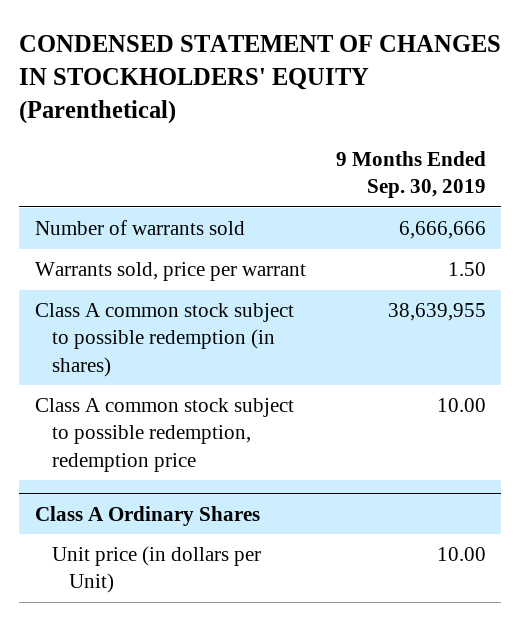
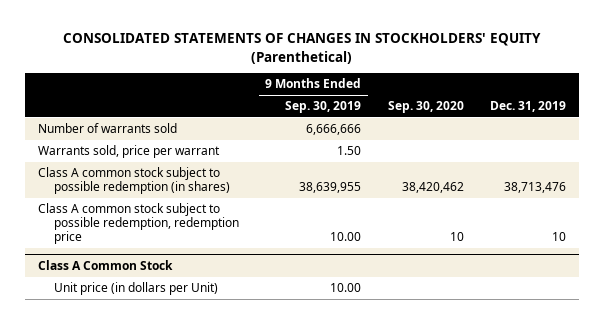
[19,35,502,124] CONDENSED STATEMENT OF CHANGES IN STOCKHOLDERS' EQUITY (Parenthetical) -> [63,33,542,64] CONSOLIDATED STATEMENTS OF CHANGES IN STOCKHOLDERS' EQUITY (Parenthetical)
none -> [387,101,464,114] Sep. 30, 2020
none -> [490,101,567,113] Dec. 31, 2019
[34,505,260,526] Class A Ordinary Shares -> [38,260,174,271] Class A Common Stock

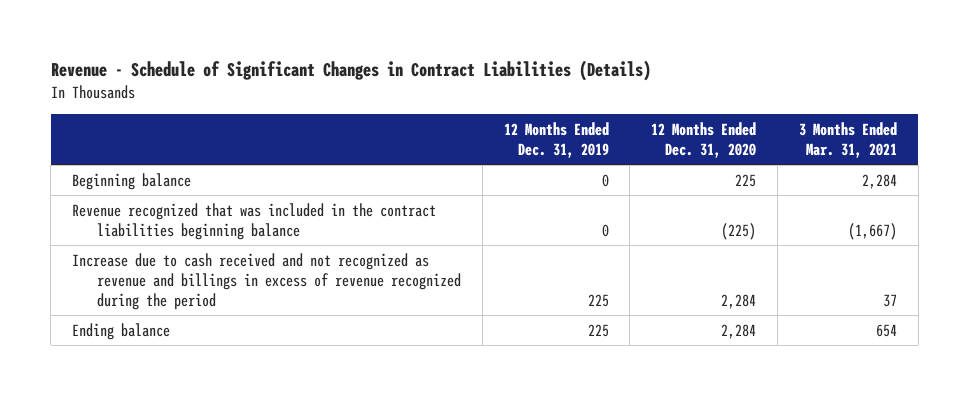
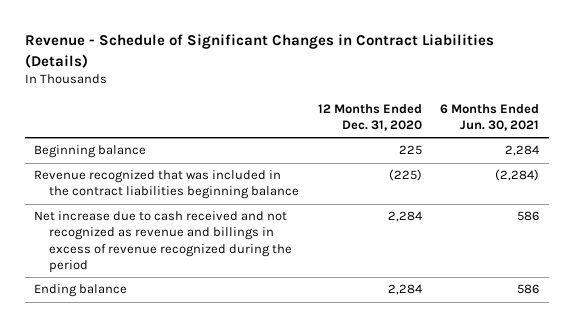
[503,121,609,158] 12 Months Ended Dec. 31, 2019 -> none
[798,121,897,158] 3 Months Ended Mar. 31, 2021 -> none
none -> [440,103,540,131] 6 Months Ended Jun. 30, 2021
[71,252,462,310] Increase due to cash received and not recognized as revenue and billings in excess of revenue recognized during the period -> [34,211,293,273] Net increase due to cash received and not recognized as revenue and billings in excess of revenue recognized during the period

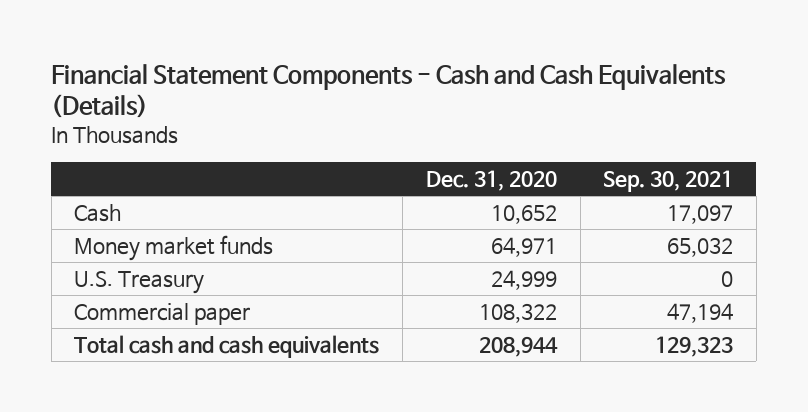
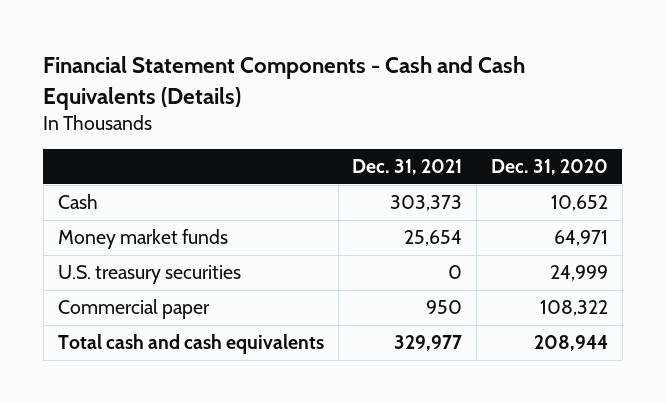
[603,169,734,192] Sep. 30, 2021 -> none
none -> [352,159,463,176] Dec. 31, 2021
[74,270,205,294] U.S. Treasury -> [57,265,241,285] U.S. treasury securities

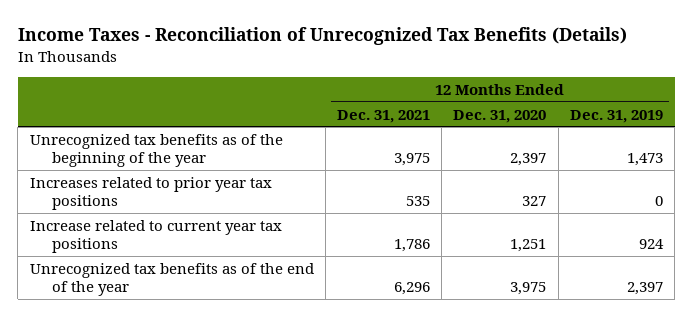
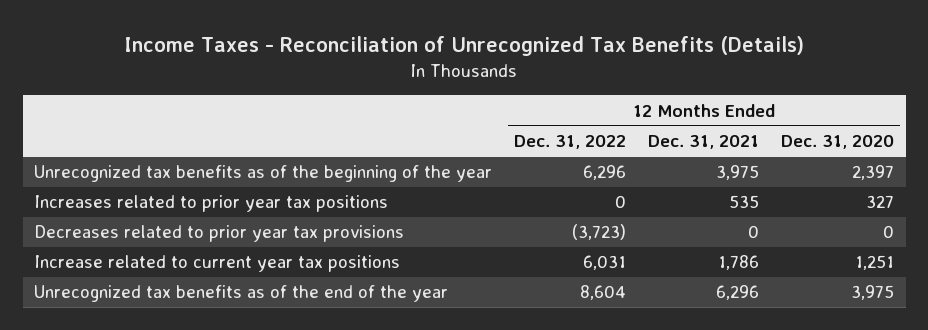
[569,109,663,123] Dec. 31, 2019 -> none
none -> [514,135,627,150] Dec. 31, 2022
none -> [33,225,404,243] Decreases related to prior year tax provisions

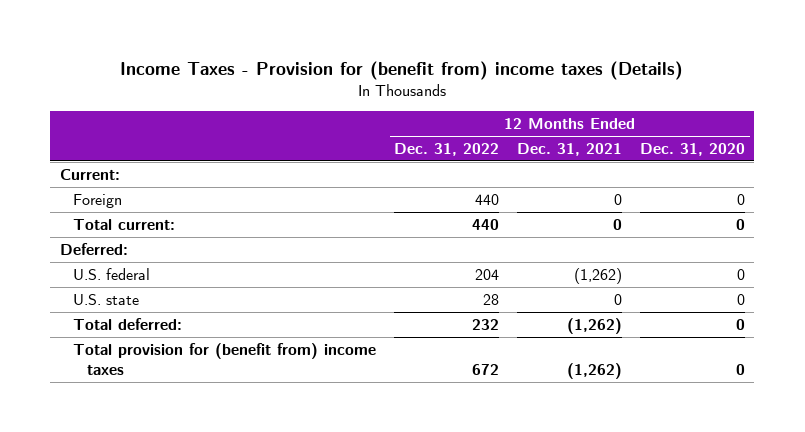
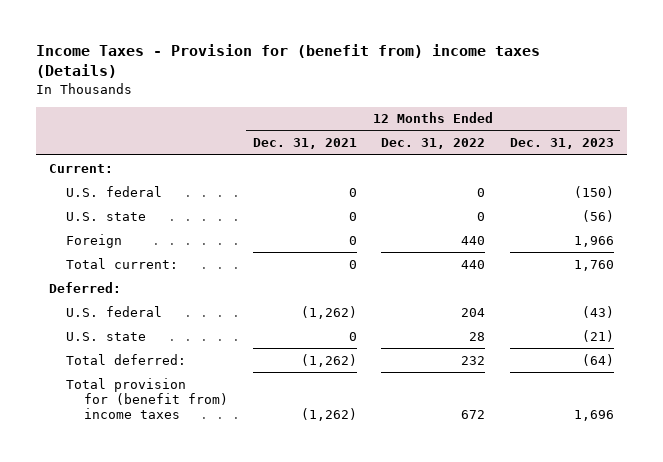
[640,142,746,156] Dec. 31, 2020 -> none
none -> [510,138,615,150] Dec. 31, 2023
none -> [66,185,163,197] U.S. federal
none -> [66,211,147,221] U.S. state

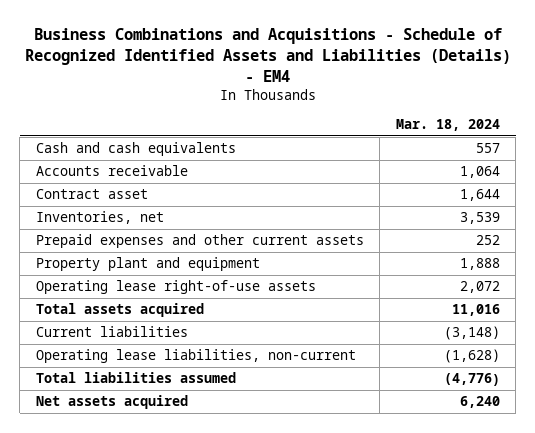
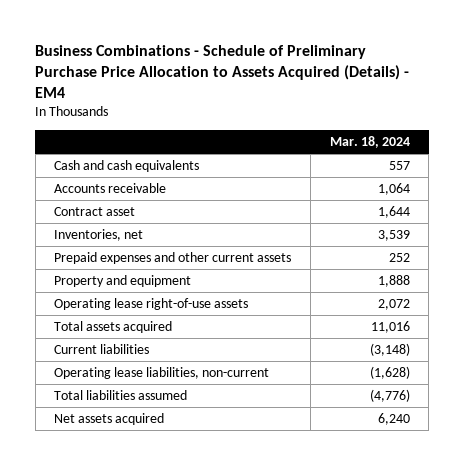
[24,28,511,82] Business Combinations and Acquisitions - Schedule of Recognized Identified Assets and Liabilities (Details) - EM4 -> [35,45,410,99] Business Combinations - Schedule of Preliminary Purchase Price Allocation to Assets Acquired (Details) - EM4
[35,257,260,272] Property plant and equipment -> [54,275,192,288] Property and equipment

